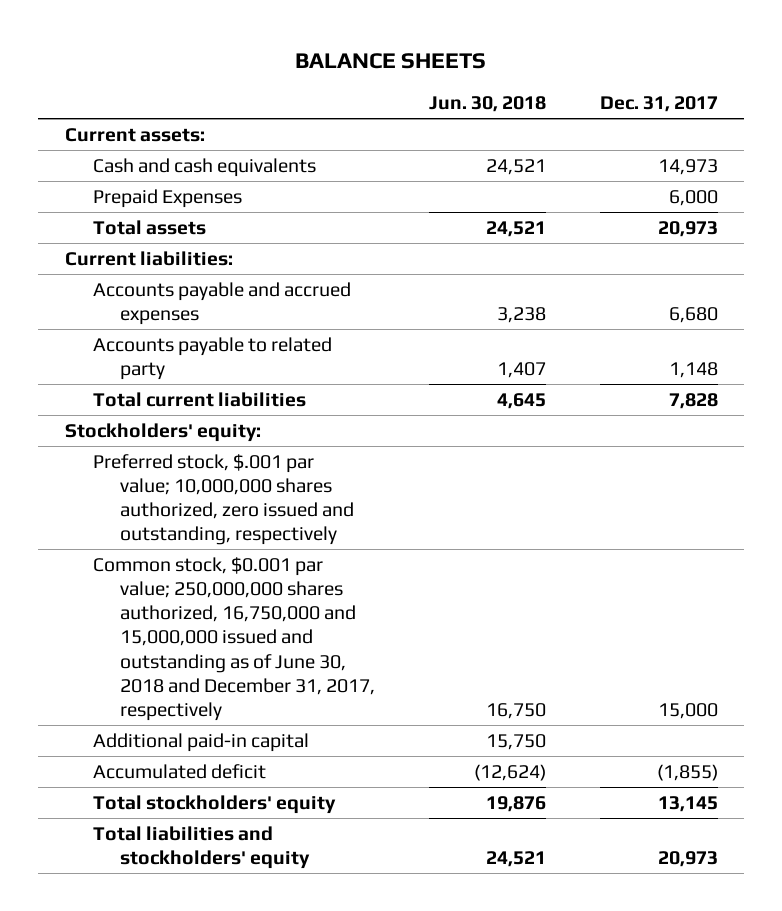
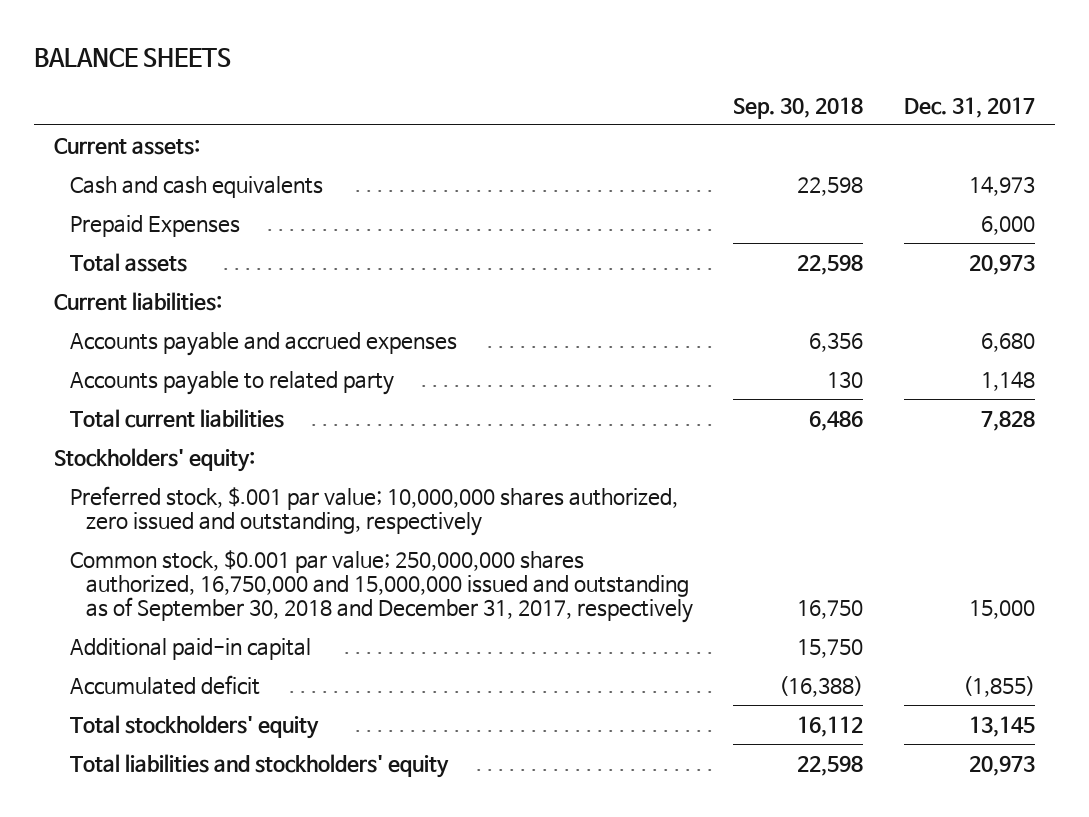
[428,96,546,113] Jun. 30, 2018 -> none
none -> [733,96,864,119] Sep. 30, 2018
[92,556,376,722] Common stock, $0.001 par value; 250,000,000 shares authorized, 16,750,000 and 15,000,000 issued and outstanding as of June 30, 2018 and December 31, 2017, respectively -> [69,549,693,624] Common stock, $0.001 par value; 250,000,000 shares authorized, 16,750,000 and 15,000,000 issued and outstanding as of September 30, 2018 and December 31, 2017, respectively

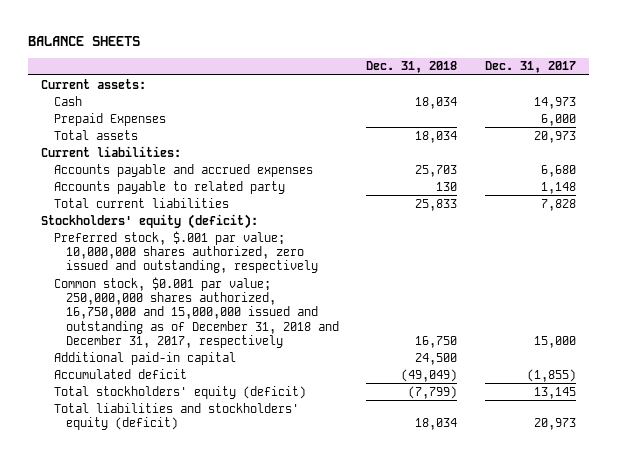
[733,96,864,119] Sep. 30, 2018 -> none
none -> [366,61,458,74] Dec. 31, 2018
[69,175,323,198] Cash and cash equivalents -> [53,95,82,106] Cash
[54,447,256,472] Stockholders' equity: -> [41,213,259,229] Stockholders' equity (deficit):
[69,549,693,624] Common stock, $0.001 par value; 250,000,000 shares authorized, 16,750,000 and 15,000,000 issued and outstanding as of September 30, 2018 and December 31, 2017, respectively -> [53,276,340,348] Common stock, $0.001 par value; 250,000,000 shares authorized, 16,750,000 and 15,000,000 issued and outstanding as of December 31, 2018 and December 31, 2017, respectively
[69,714,319,739] Total stockholders' equity -> [53,385,306,399] Total stockholders' equity (deficit)
[69,753,449,778] Total liabilities and stockholders' equity -> [53,402,299,431] Total liabilities and stockholders' equity (deficit)

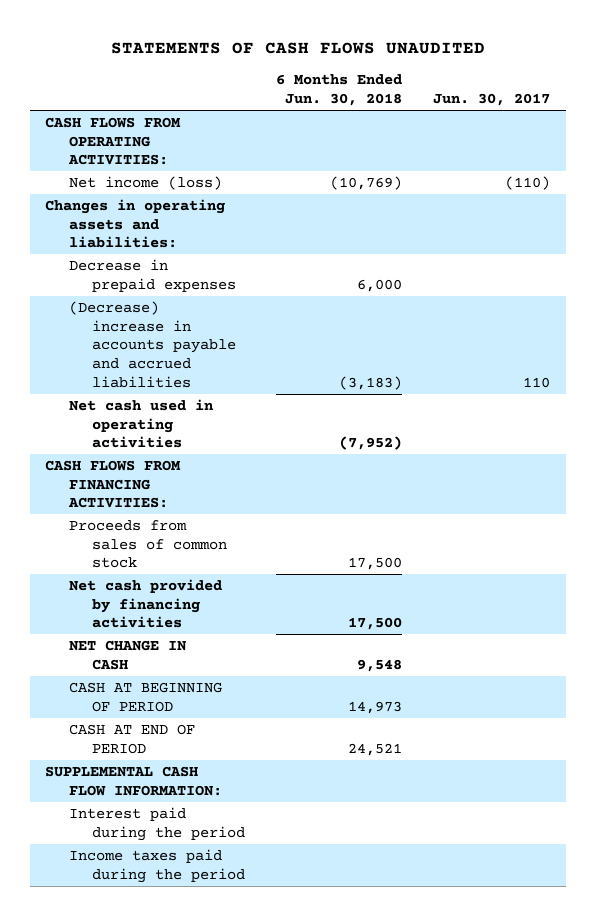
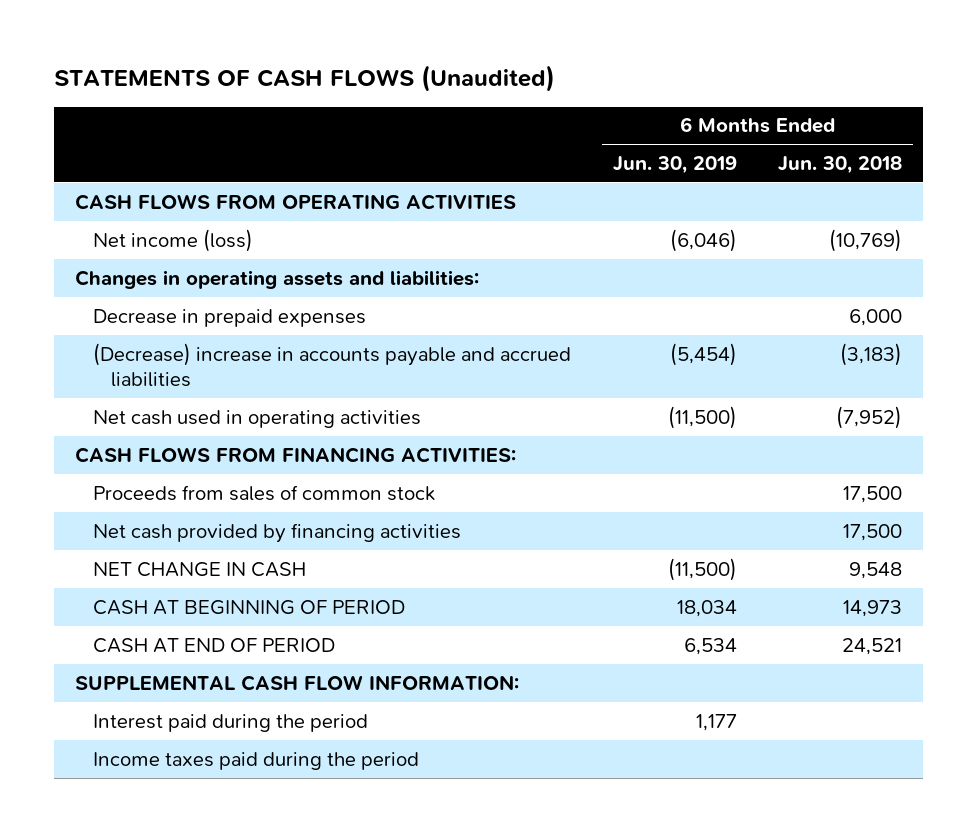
[110,42,485,55] STATEMENTS OF CASH FLOWS UNAUDITED -> [53,64,555,92] STATEMENTS OF CASH FLOWS (Unaudited)
[433,93,551,107] Jun. 30, 2017 -> none
none -> [612,155,737,174] Jun. 30, 2019
[45,116,182,166] CASH FLOWS FROM OPERATING ACTIVITIES: -> [74,193,516,210] CASH FLOWS FROM OPERATING ACTIVITIES

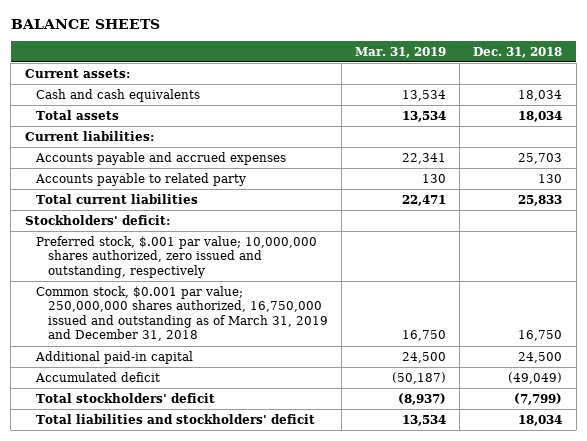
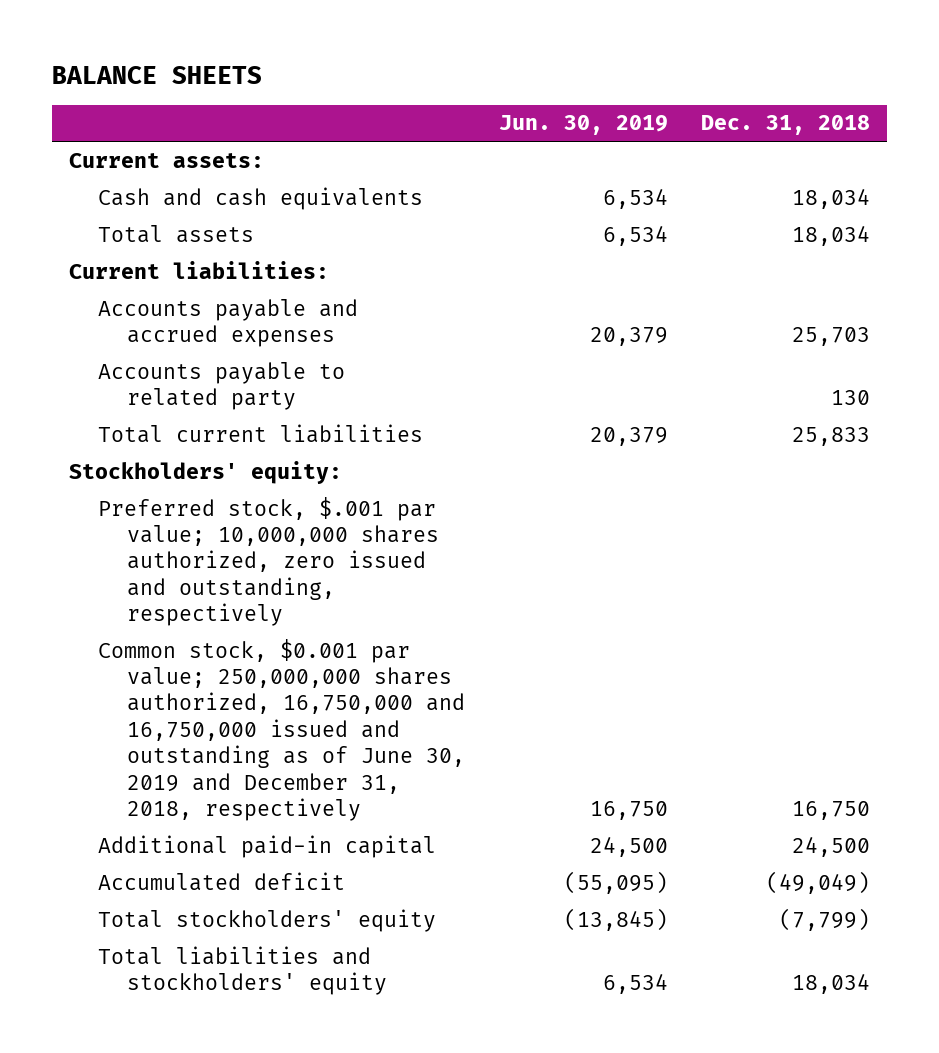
[355,46,447,58] Mar. 31, 2019 -> none
none -> [498,115,668,136] Jun. 30, 2019
[24,214,170,225] Stockholders' deficit: -> [68,460,342,484] Stockholders' equity:
[36,285,328,342] Common stock, $0.001 par value; 250,000,000 shares authorized, 16,750,000 issued and outstanding as of March 31, 2019 and December 31, 2018 -> [97,638,466,821] Common stock, $0.001 par value; 250,000,000 shares authorized, 16,750,000 and 16,750,000 issued and outstanding as of June 30, 2019 and December 31, 2018, respectively
[36,392,216,403] Total stockholders' deficit -> [97,908,436,932] Total stockholders' equity
[36,413,316,424] Total liabilities and stockholders' deficit -> [97,945,388,995] Total liabilities and stockholders' equity

